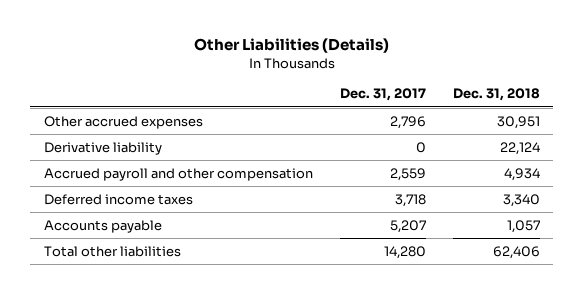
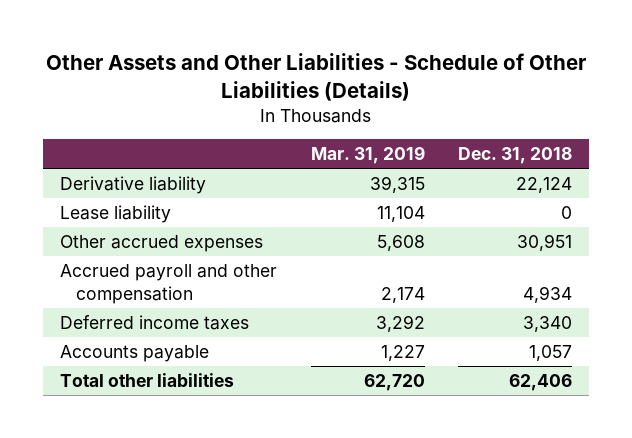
[193,38,389,54] Other Liabilities (Details) -> [46,53,587,101] Other Assets and Other Liabilities - Schedule of Other Liabilities (Details)
[339,88,426,102] Dec. 31, 2017 -> none
none -> [310,146,425,165] Mar. 31, 2019
none -> [59,205,171,224] Lease liability
[43,115,203,129] Other accrued expenses -> [59,235,263,253] Other accrued expenses

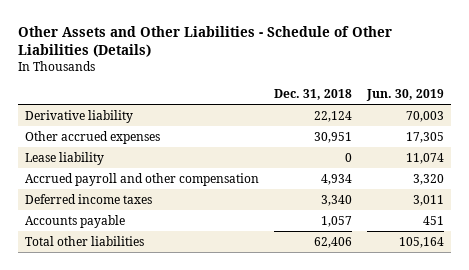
[310,146,425,165] Mar. 31, 2019 -> none
none -> [365,88,444,101] Jun. 30, 2019
[59,205,171,224] Lease liability -> [25,151,105,165] Lease liability

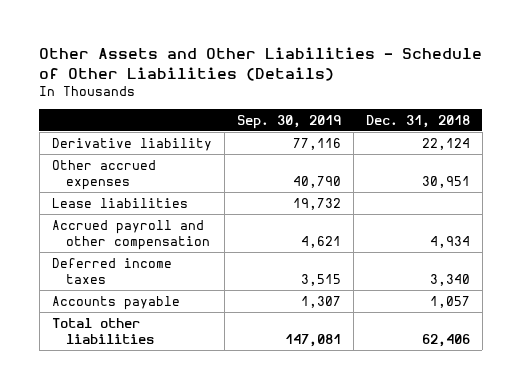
[365,88,444,101] Jun. 30, 2019 -> none
none -> [236,114,341,129] Sep. 30, 2019
[25,151,105,165] Lease liability -> none
none -> [51,197,188,208] Lease liabilities

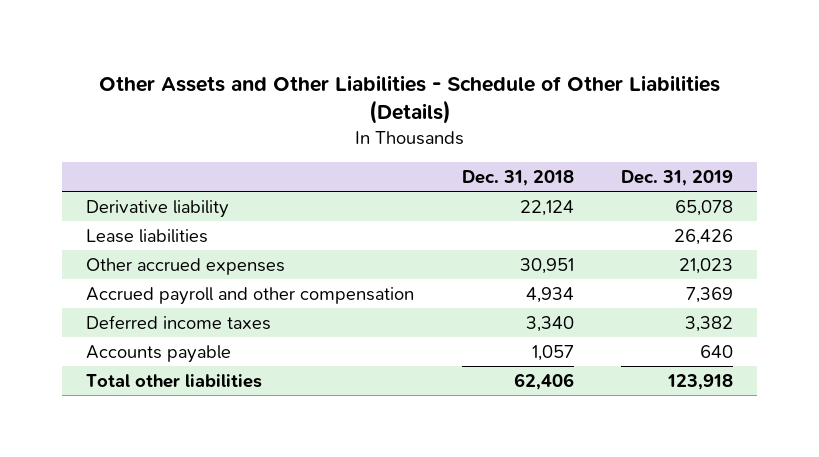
[236,114,341,129] Sep. 30, 2019 -> none
none -> [621,170,734,187] Dec. 31, 2019
[51,159,156,190] Other accrued expenses -> [85,257,285,275] Other accrued expenses

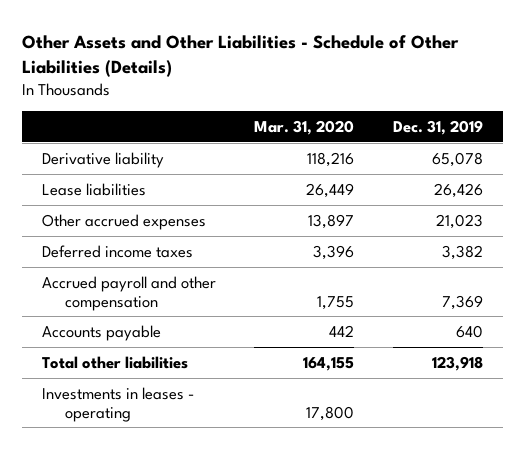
[461,170,574,187] Dec. 31, 2018 -> none
none -> [254,119,355,135] Mar. 31, 2020
[85,286,414,305] Accrued payroll and other compensation -> [41,275,216,311] Accrued payroll and other compensation
none -> [41,386,194,422] Investments in leases - operating

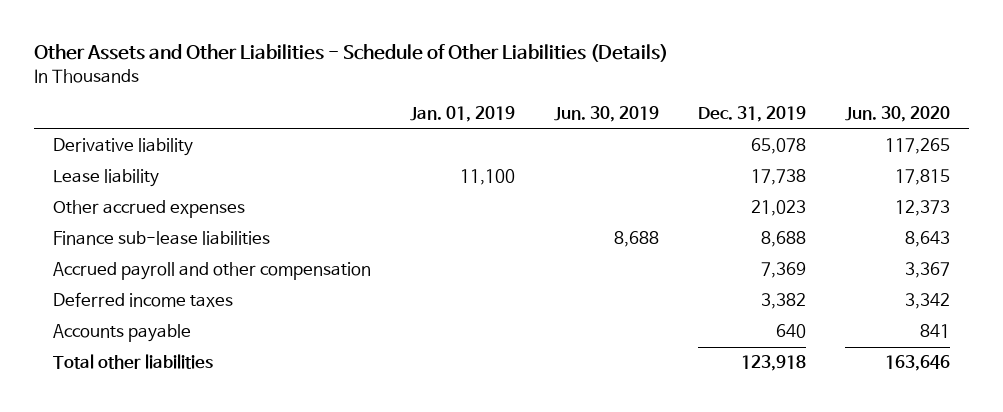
[254,119,355,135] Mar. 31, 2020 -> none
none -> [410,106,516,123] Jan. 01, 2019
none -> [553,106,659,123] Jun. 30, 2019
none -> [844,106,950,123] Jun. 30, 2020
[41,182,146,196] Lease liabilities -> none
none -> [53,169,160,188] Lease liability
none -> [53,231,271,246] Finance sub-lease liabilities
[41,244,193,258] Deferred income taxes -> [53,292,234,308] Deferred income taxes
[41,386,194,422] Investments in leases - operating -> none

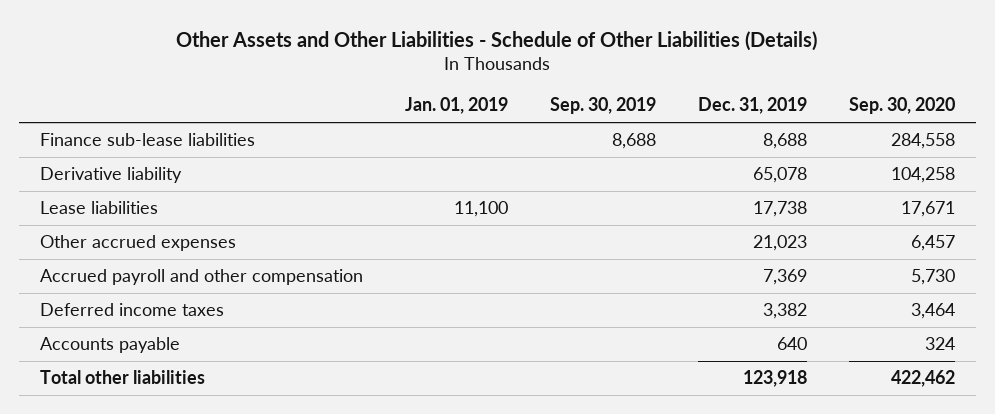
[553,106,659,123] Jun. 30, 2019 -> none
[844,106,950,123] Jun. 30, 2020 -> none
none -> [549,97,656,115] Sep. 30, 2019
none -> [848,97,955,115] Sep. 30, 2020
[53,231,271,246] Finance sub-lease liabilities -> [40,133,256,147] Finance sub-lease liabilities
[53,169,160,188] Lease liability -> [40,201,159,215] Lease liabilities

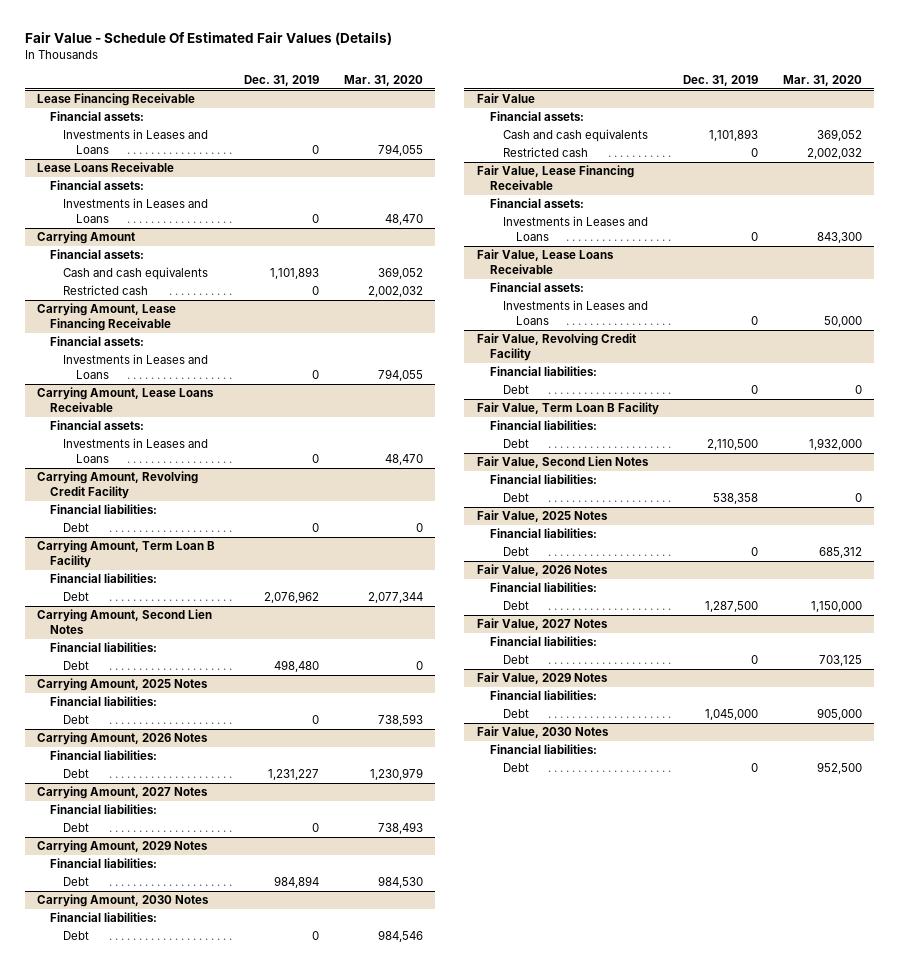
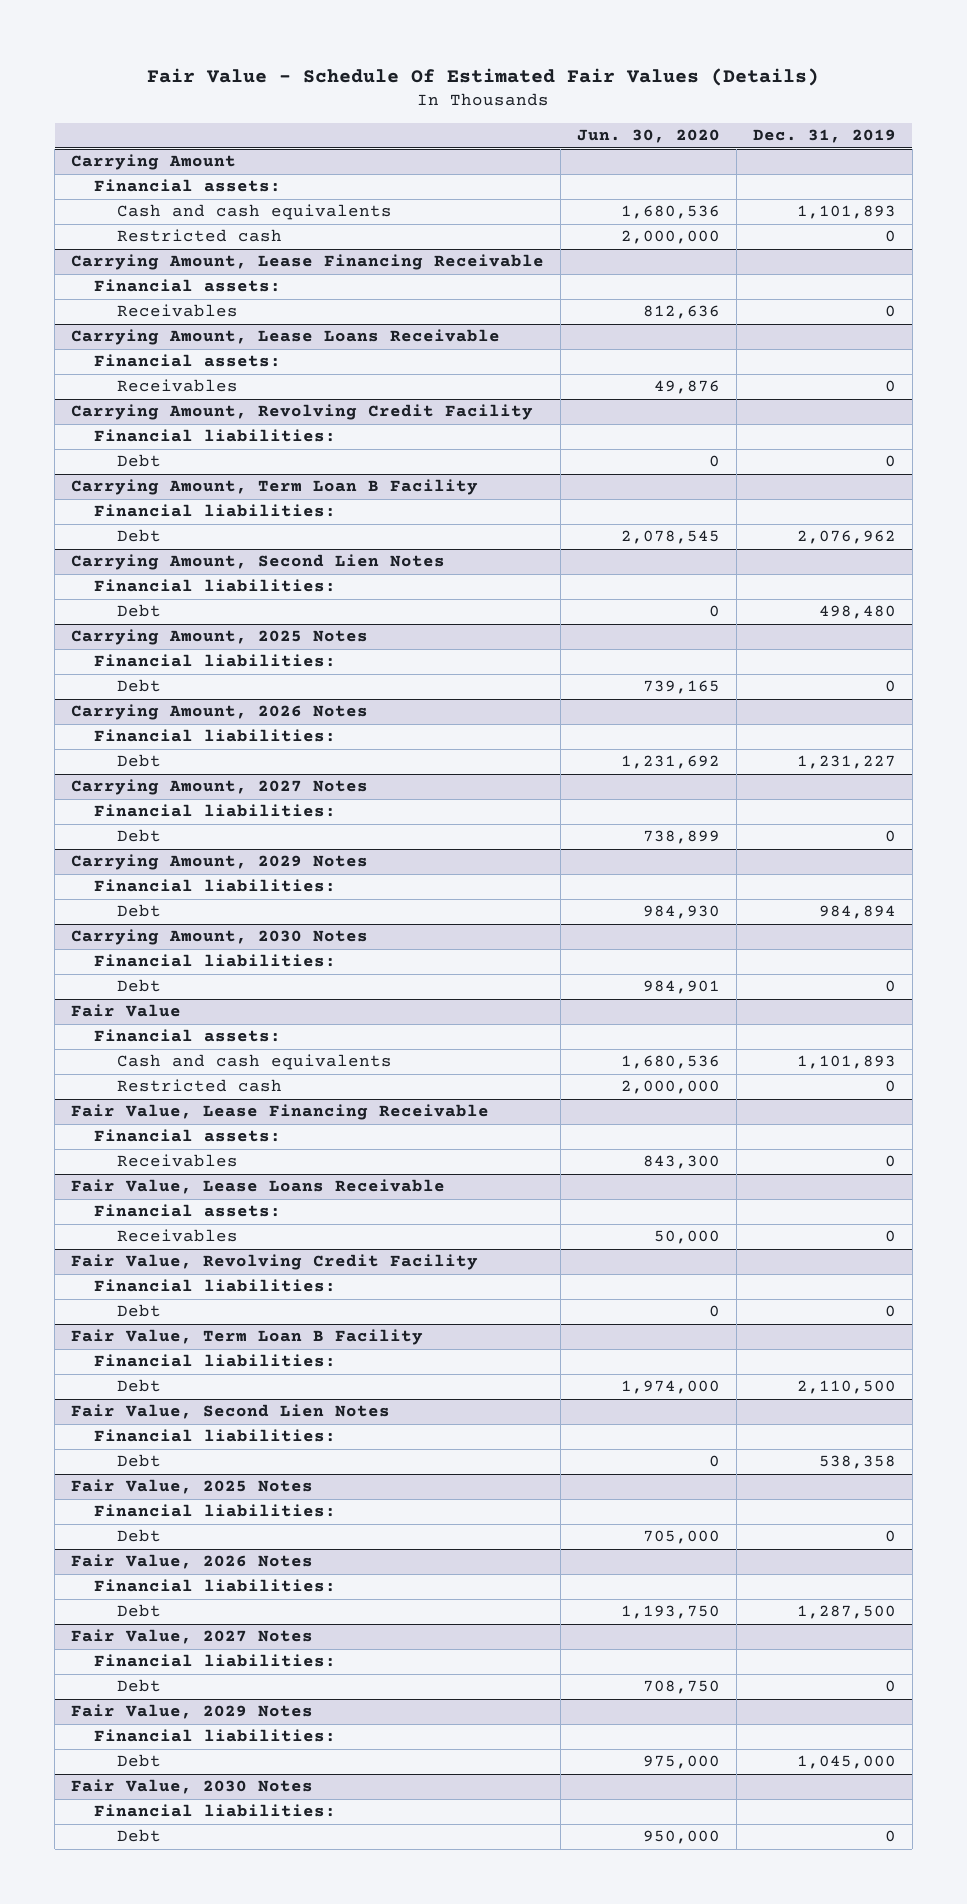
[343,74,423,86] Mar. 31, 2020 -> none
none -> [576,129,720,144] Jun. 30, 2020
[37,93,196,107] Lease Financing Receivable -> none
[50,111,145,122] Financial assets: -> none
[63,129,209,154] Investments in Leases and Loans -> none
[37,162,175,173] Lease Loans Receivable -> none
[50,180,145,191] Financial assets: -> none
[63,198,209,223] Investments in Leases and Loans -> none
[63,354,209,379] Investments in Leases and Loans -> none
none -> [117,304,239,318] Receivables
[63,438,209,463] Investments in Leases and Loans -> none
none -> [117,379,239,393] Receivables
[502,216,648,241] Investments in Leases and Loans -> none
none -> [117,1154,239,1168] Receivables
[502,300,648,325] Investments in Leases and Loans -> none
none -> [117,1229,239,1243] Receivables

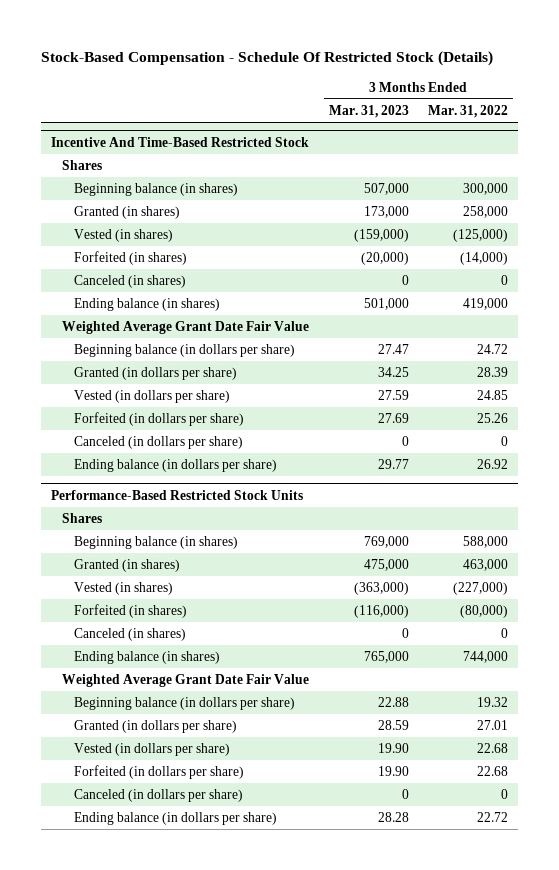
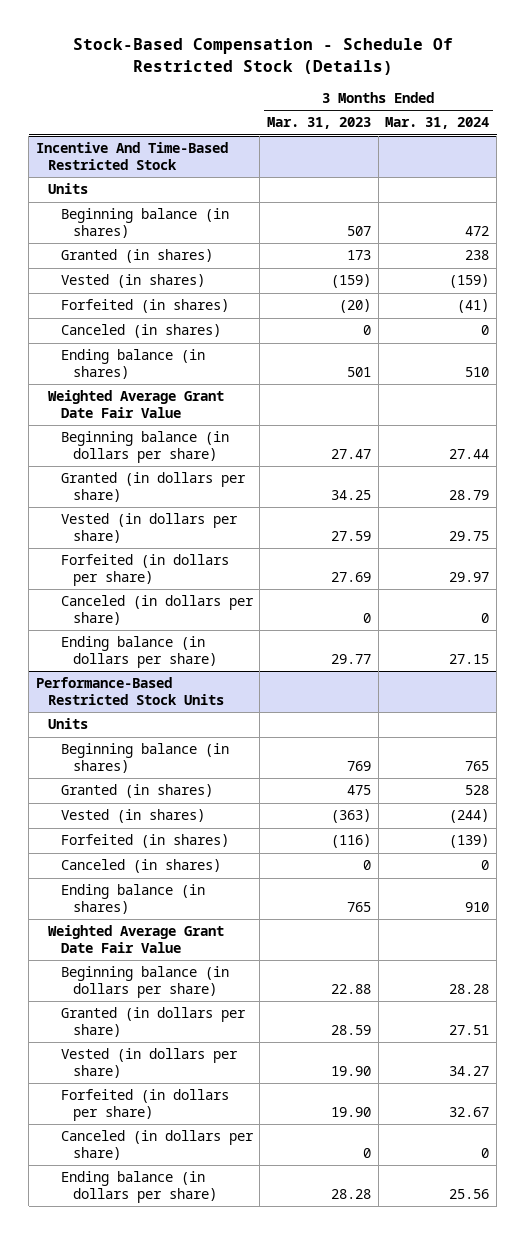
[428,104,509,118] Mar. 31, 2022 -> none
none -> [385,117,490,130] Mar. 31, 2024
[62,160,103,171] Shares -> [48,183,89,195] Units
[363,183,409,196] 507,000 -> [347,225,372,236] 507
[363,206,409,219] 173,000 -> [347,250,372,261] 173
[353,229,409,243] (159,000) -> [331,274,372,289] (159)
[360,252,409,266] (20,000) -> [339,299,372,314] (20)
[363,298,409,311] 501,000 -> [347,366,372,377] 501
[62,513,103,524] Shares -> [48,718,89,730] Units
[363,536,409,549] 769,000 -> [347,760,372,771] 769
[363,559,409,572] 475,000 -> [347,785,372,796] 475
[353,582,409,596] (363,000) -> [331,809,372,824] (363)
[353,605,409,619] (116,000) -> [331,834,372,849] (116)
[363,651,409,664] 765,000 -> [347,901,372,912] 765

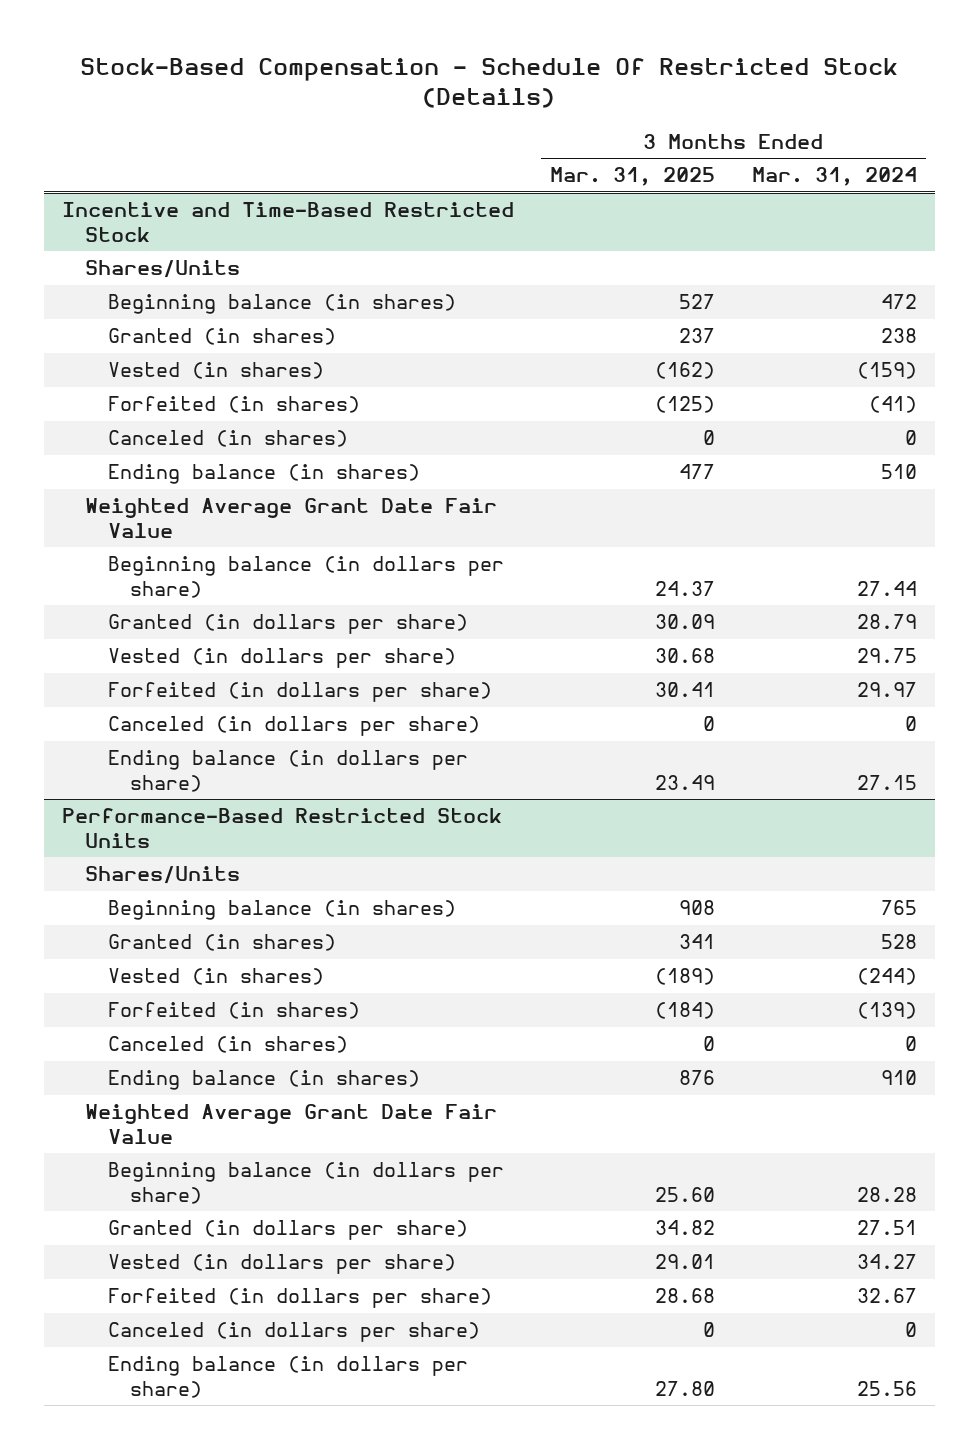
[267,117,372,130] Mar. 31, 2023 -> none
none -> [550,167,716,187] Mar. 31, 2025
[35,142,228,170] Incentive And Time-Based Restricted Stock -> [62,202,515,242] Incentive and Time-Based Restricted Stock
[48,183,89,195] Units -> [84,260,240,279] Shares/Units
[48,718,89,730] Units -> [84,866,240,885] Shares/Units

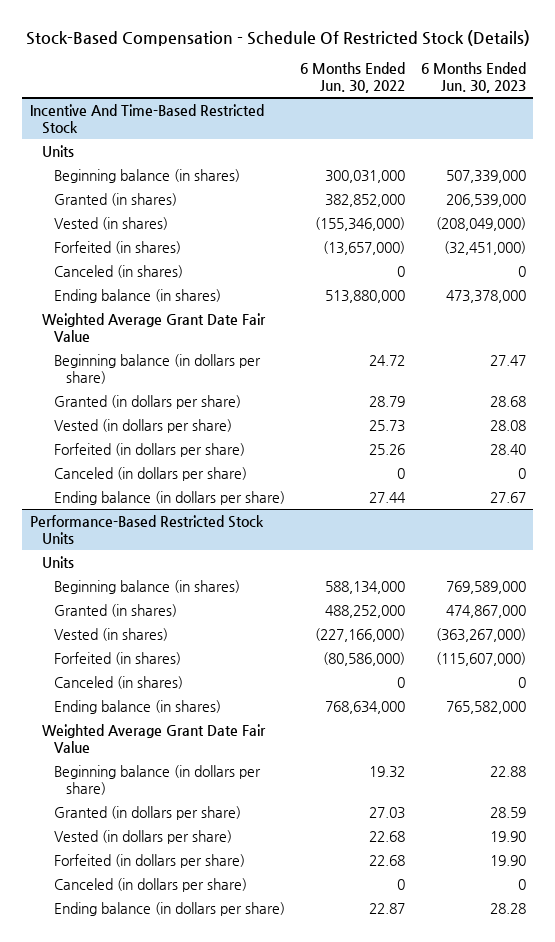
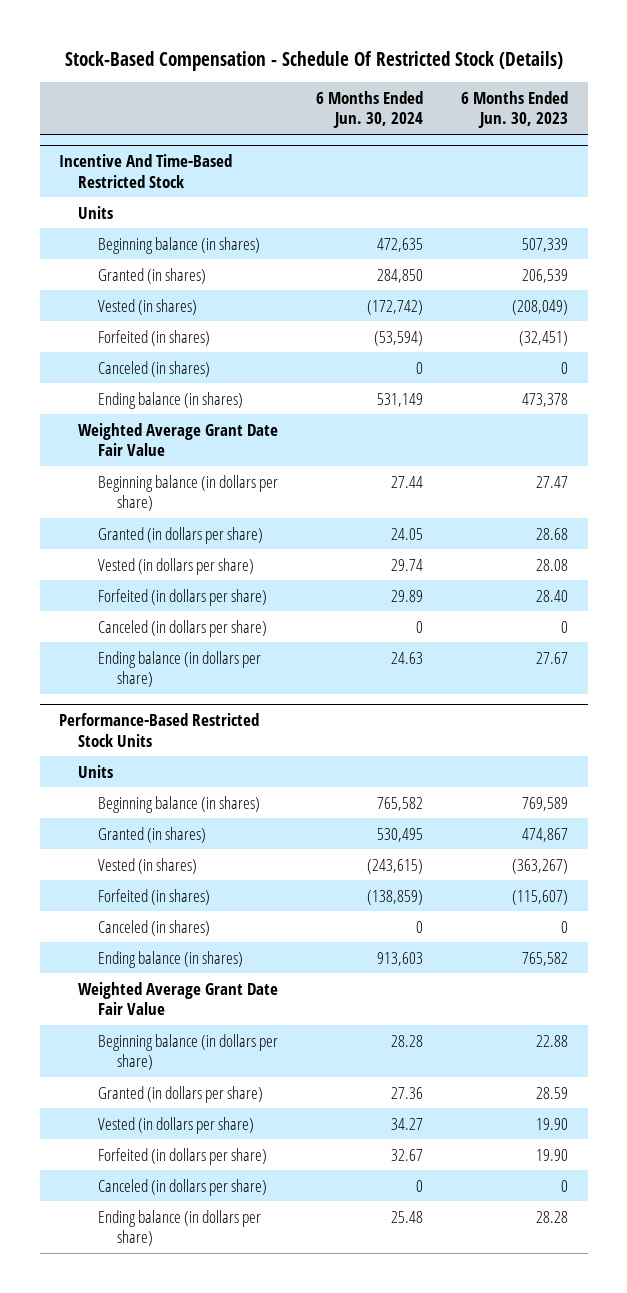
[300,62,406,94] 6 Months Ended Jun. 30, 2022 -> none
none -> [316,90,424,129] 6 Months Ended Jun. 30, 2024
[445,169,526,183] 507,339,000 -> [522,237,569,252] 507,339
[445,193,526,207] 206,539,000 -> [522,268,569,283] 206,539
[435,216,526,231] (208,049,000) -> [512,299,569,315] (208,049)
[443,240,526,255] (32,451,000) -> [519,330,569,346] (32,451)
[445,289,526,303] 473,378,000 -> [522,392,569,407] 473,378
[445,580,526,594] 769,589,000 -> [522,796,569,811] 769,589
[445,604,526,618] 474,867,000 -> [522,827,569,842] 474,867
[435,627,526,642] (363,267,000) -> [512,858,569,874] (363,267)
[435,651,526,666] (115,607,000) -> [512,889,569,905] (115,607)
[445,700,526,714] 765,582,000 -> [522,951,569,966] 765,582

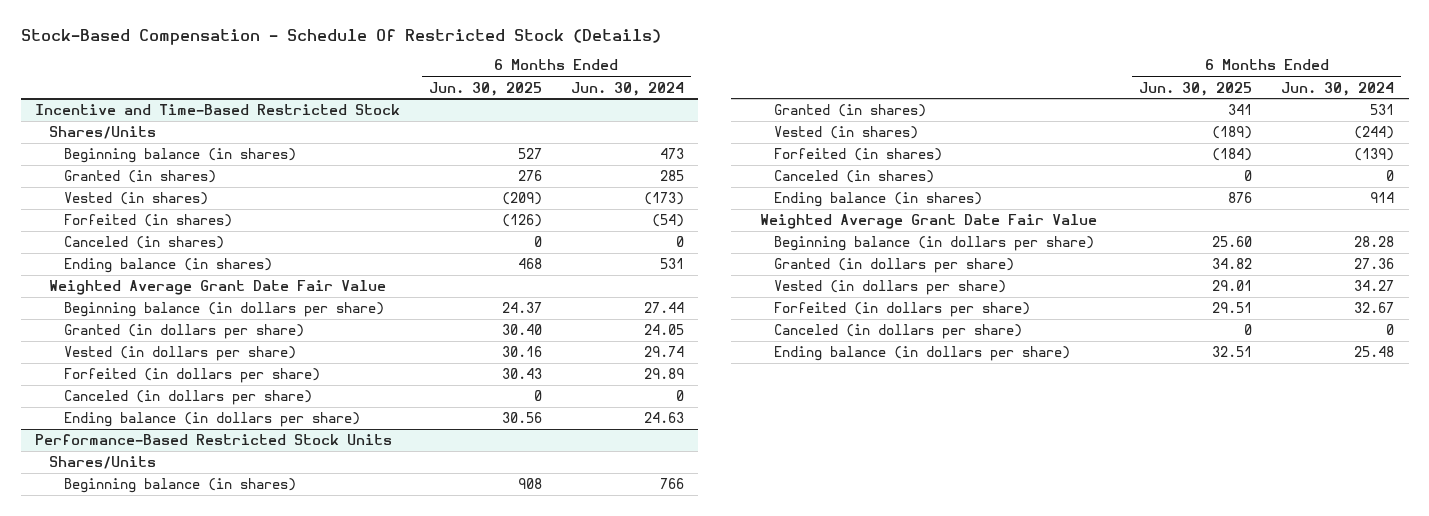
[461,90,569,129] 6 Months Ended Jun. 30, 2023 -> none
none -> [428,81,542,96] Jun. 30, 2025
[58,153,232,188] Incentive And Time-Based Restricted Stock -> [34,104,400,116] Incentive and Time-Based Restricted Stock
[78,205,114,219] Units -> [49,126,157,140] Shares/Units
[377,237,424,252] 472,635 -> [659,148,684,160] 473
[377,268,424,283] 284,850 -> [659,170,684,182] 285
[367,299,424,315] (172,742) -> [643,192,684,206] (173)
[374,330,424,346] (53,594) -> [651,214,684,228] (54)
[377,392,424,407] 531,149 -> [659,258,684,270] 531
[78,764,114,778] Units -> [49,456,157,470] Shares/Units
[377,796,424,811] 765,582 -> [659,478,684,490] 766
[377,827,424,842] 530,495 -> [1370,104,1395,116] 531
[367,858,424,874] (243,615) -> [1354,126,1395,140] (244)
[367,889,424,905] (138,859) -> [1354,148,1395,162] (139)
[377,951,424,966] 913,603 -> [1370,192,1395,204] 914

